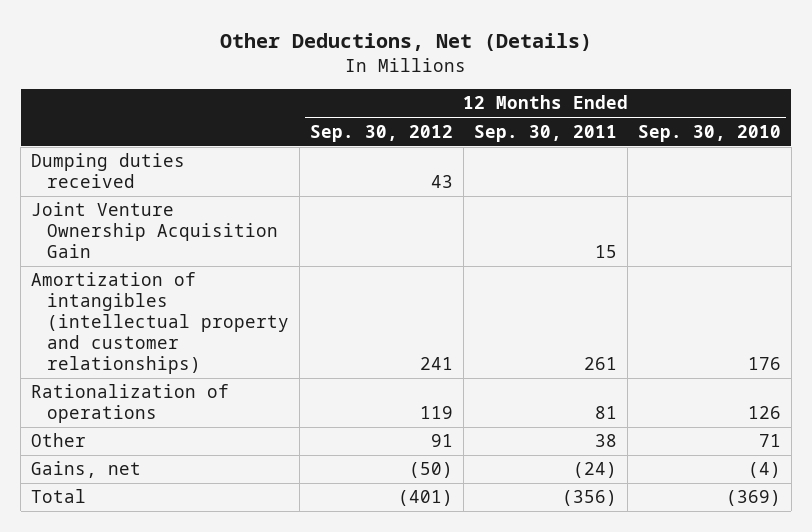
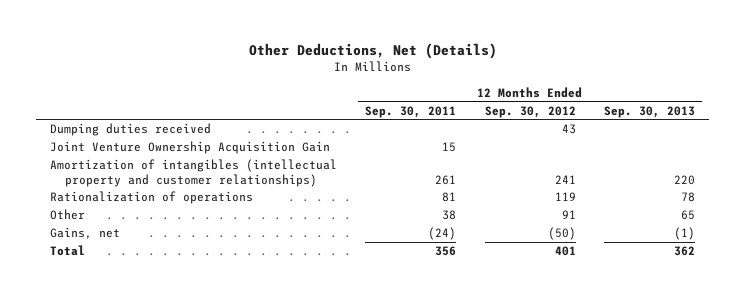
[638,124,782,142] Sep. 30, 2010 -> none
none -> [603,105,695,118] Sep. 30, 2013
[398,490,454,507] (401) -> [554,246,576,257] 401
[562,490,618,507] (356) -> [435,246,457,257] 356

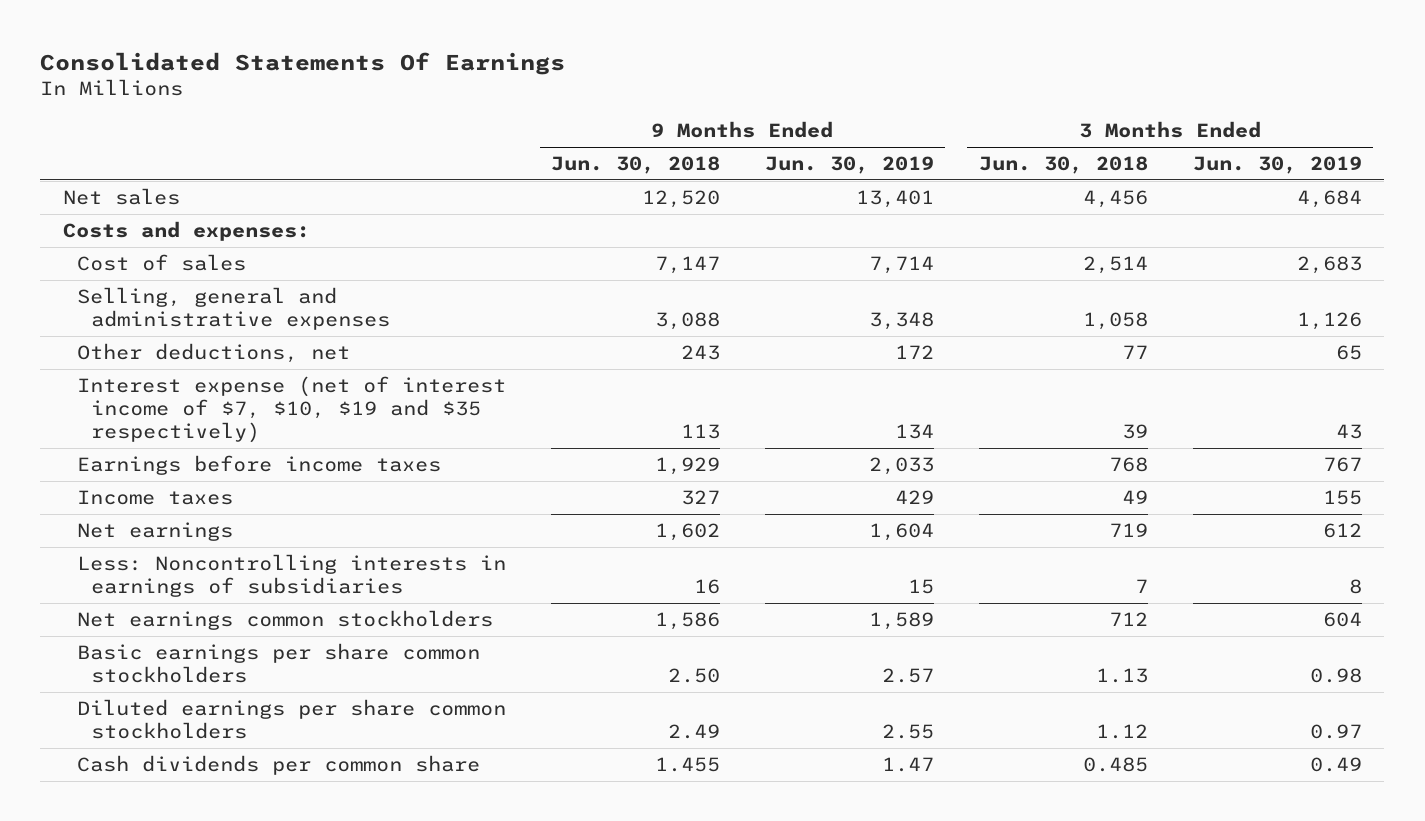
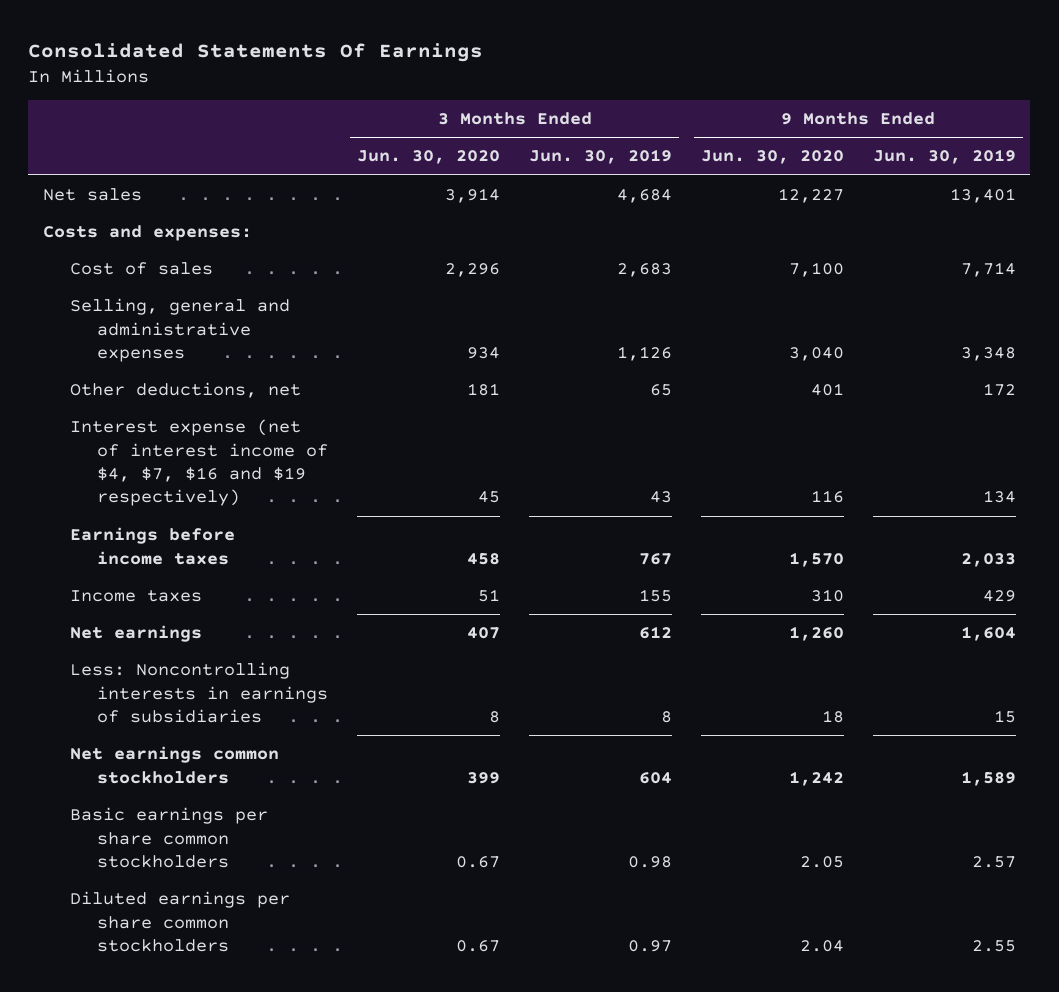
[550,156,720,175] Jun. 30, 2018 -> none
[978,156,1148,175] Jun. 30, 2018 -> none
none -> [357,150,501,165] Jun. 30, 2020
none -> [700,150,844,165] Jun. 30, 2020
[76,376,506,443] Interest expense (net of interest income of $7, $10, $19 and $35 respectively) -> [69,419,329,507] Interest expense (net of interest income of $4, $7, $16 and $19 respectively)
[76,755,480,776] Cash dividends per common share -> none

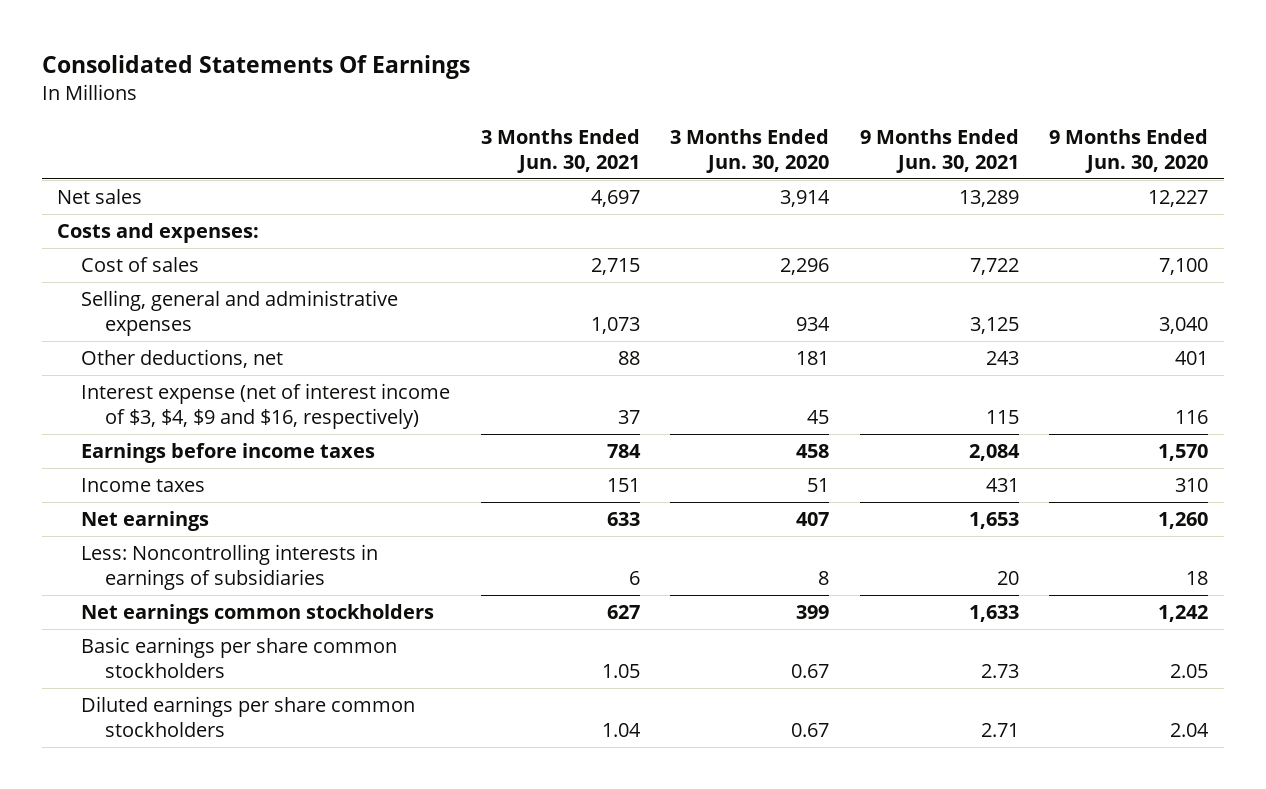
[529,149,673,165] Jun. 30, 2019 -> none
[872,149,1016,165] Jun. 30, 2019 -> none
none -> [480,129,640,174] 3 Months Ended Jun. 30, 2021
none -> [859,129,1019,174] 9 Months Ended Jun. 30, 2021
[69,419,329,507] Interest expense (net of interest income of $4, $7, $16 and $19 respectively) -> [81,383,451,429] Interest expense (net of interest income of $3, $4, $9 and $16, respectively)

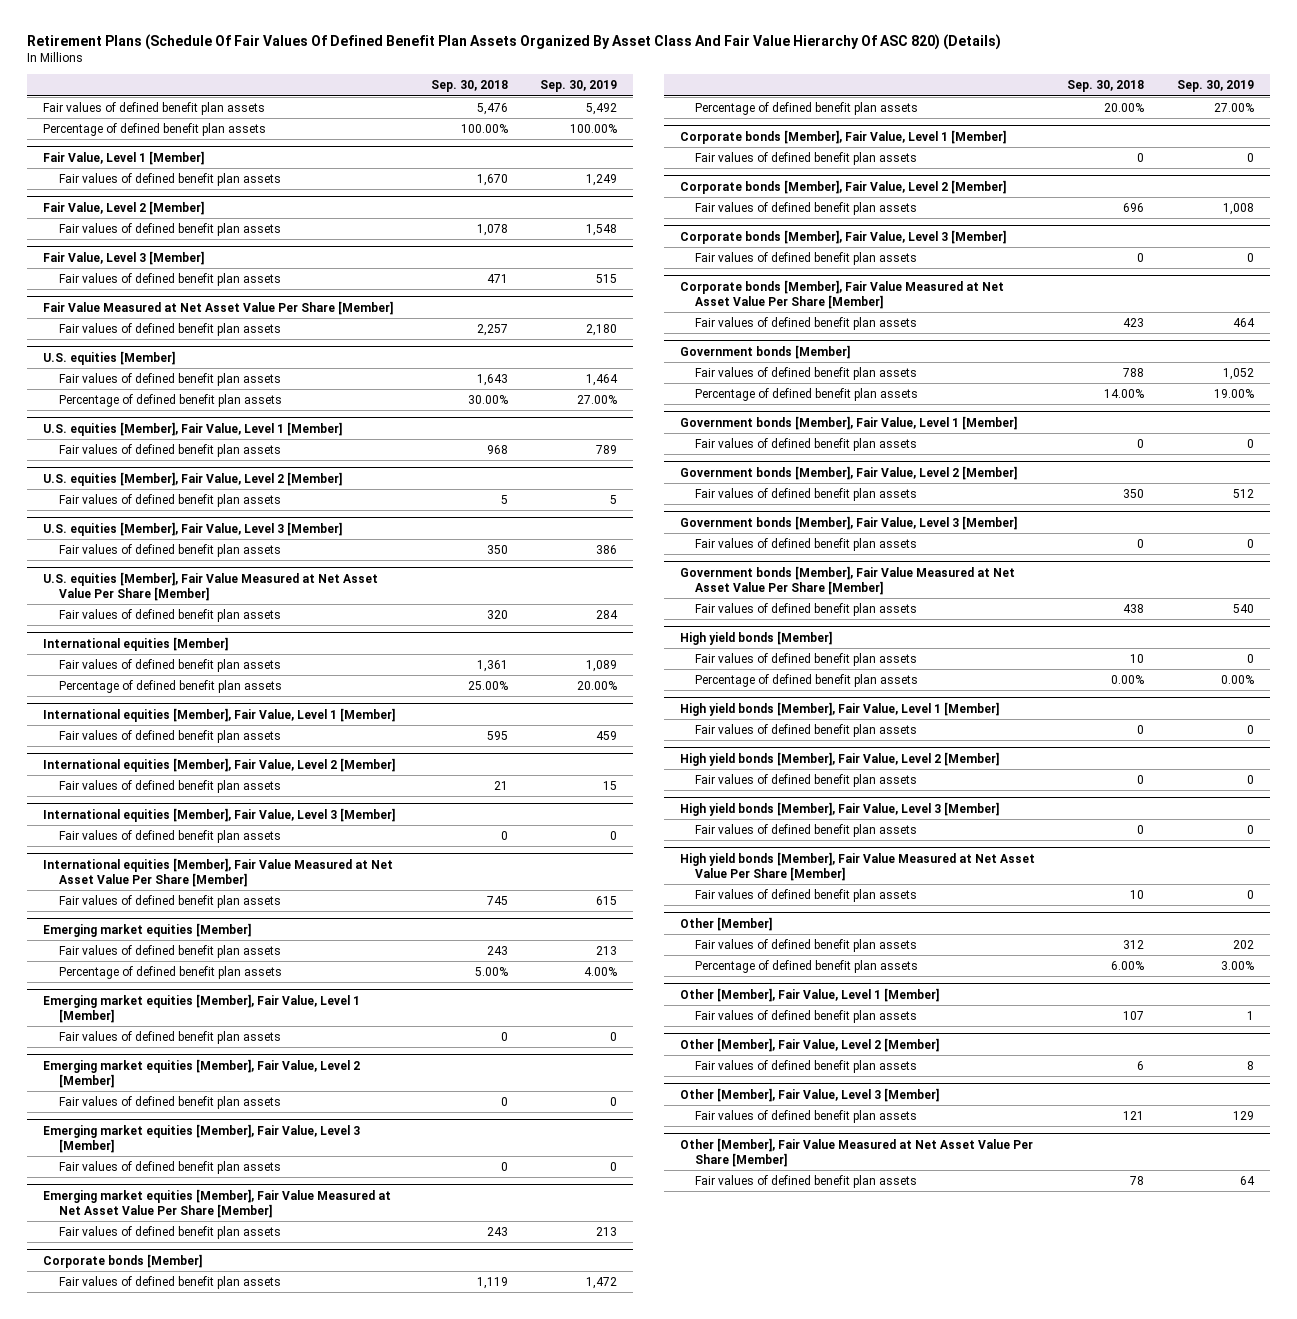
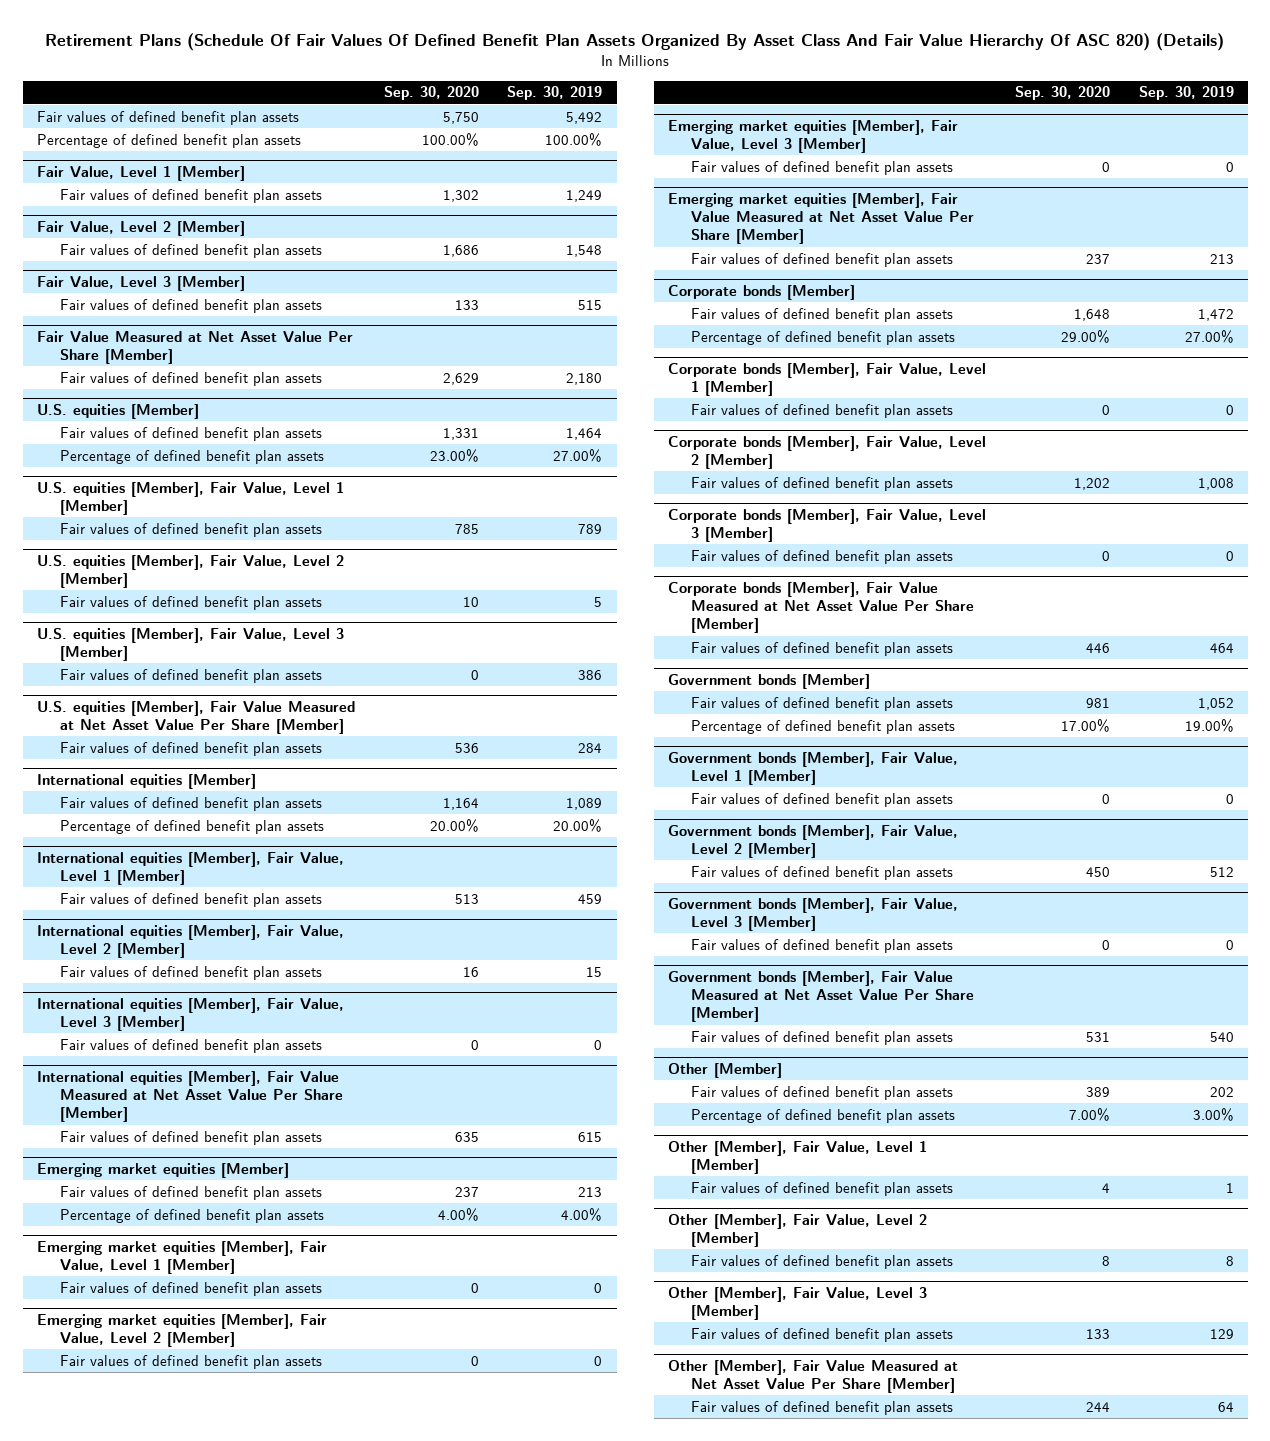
[430,80,508,93] Sep. 30, 2018 -> none
none -> [383,86,479,101] Sep. 30, 2020
[679,630,832,645] High yield bonds [Member] -> none
[695,652,918,666] Fair values of defined benefit plan assets -> none
[695,673,919,687] Percentage of defined benefit plan assets -> none
[679,701,999,716] High yield bonds [Member], Fair Value, Level 1 [Member] -> none
[695,723,918,737] Fair values of defined benefit plan assets -> none
[679,751,999,766] High yield bonds [Member], Fair Value, Level 2 [Member] -> none
[695,773,918,787] Fair values of defined benefit plan assets -> none
[679,801,999,816] High yield bonds [Member], Fair Value, Level 3 [Member] -> none
[695,823,918,837] Fair values of defined benefit plan assets -> none
[679,851,1035,881] High yield bonds [Member], Fair Value Measured at Net Asset Value Per Share [Member] -> none
[695,888,918,902] Fair values of defined benefit plan assets -> none

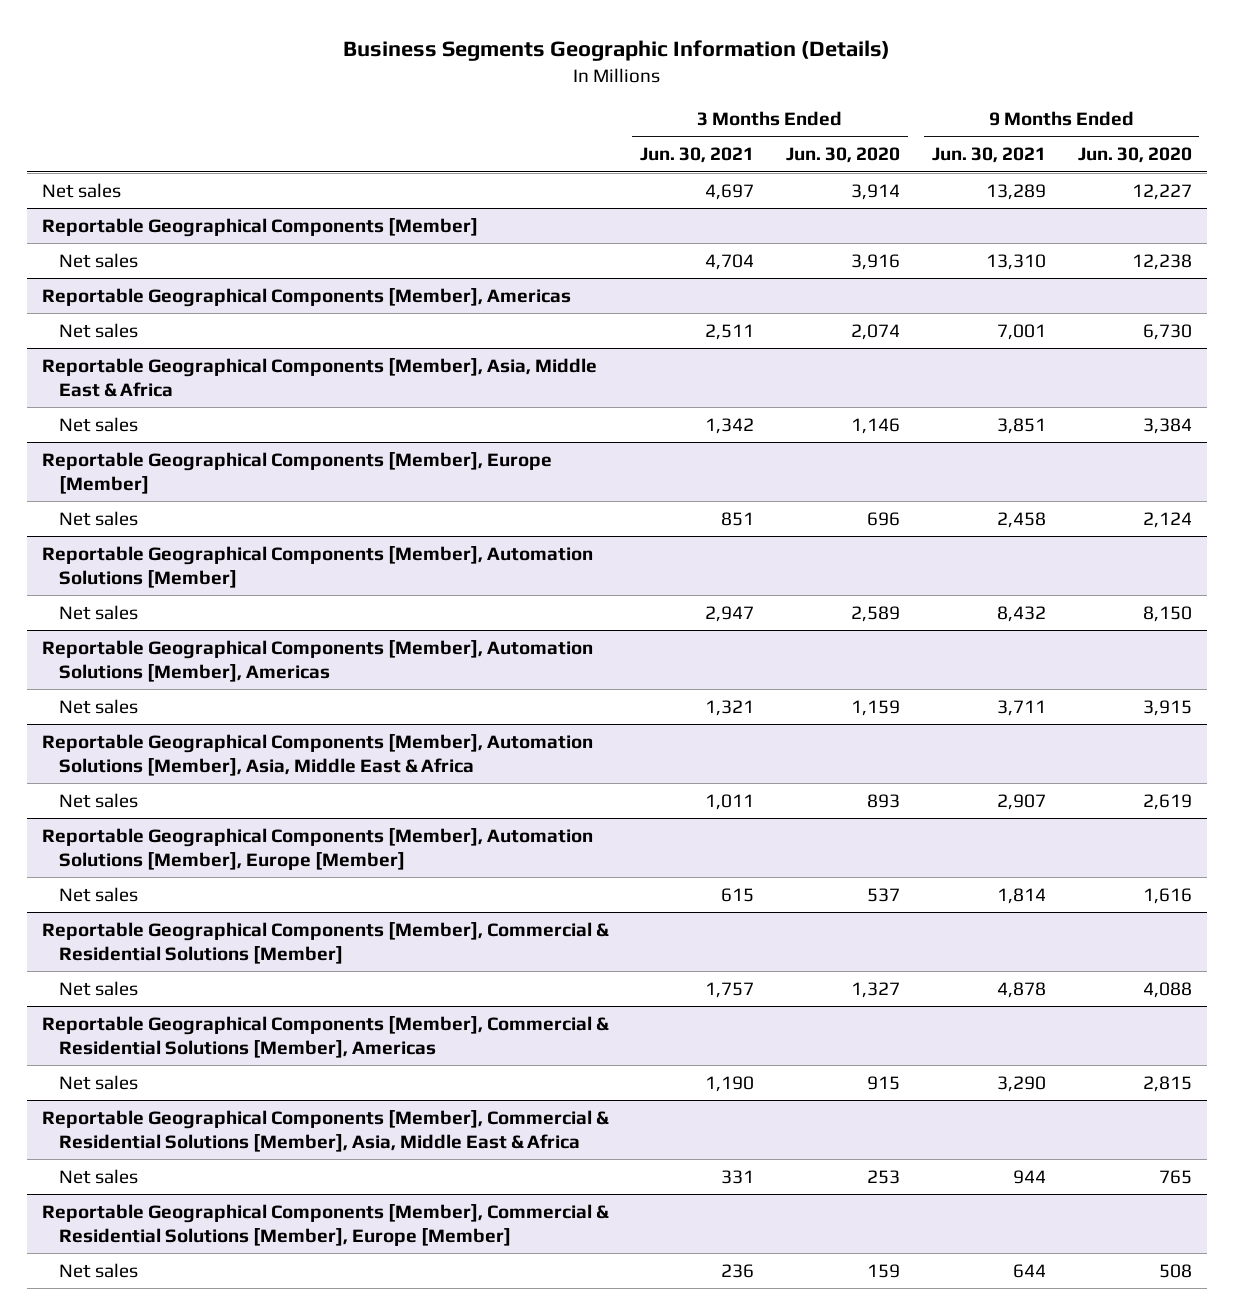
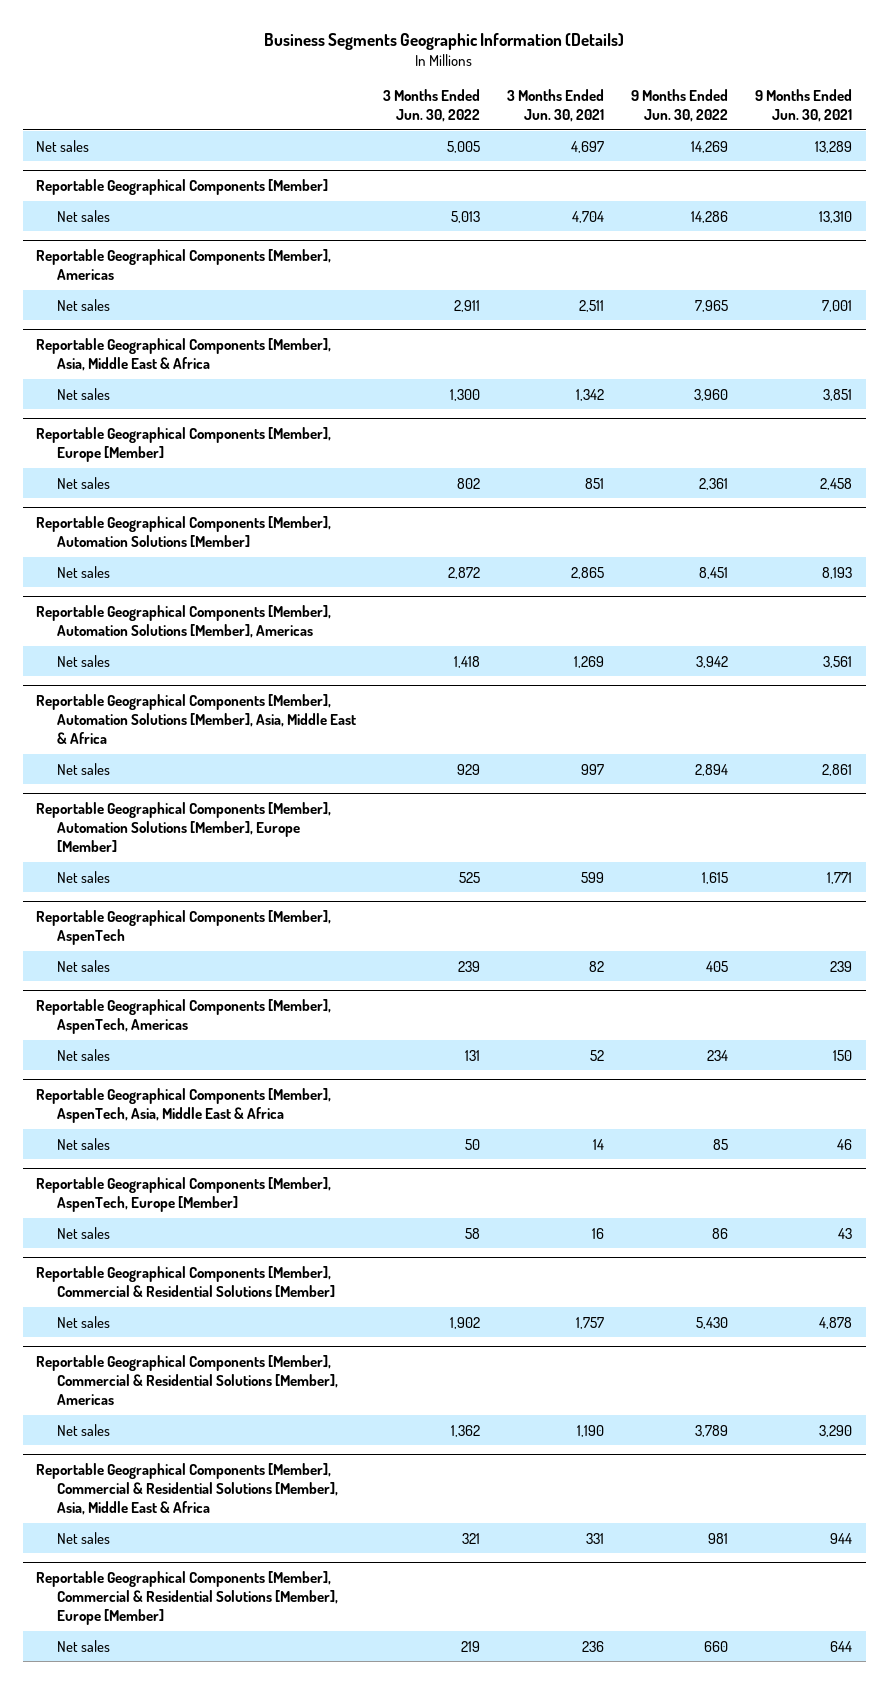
[785,147,900,164] Jun. 30, 2020 -> none
[1077,147,1192,164] Jun. 30, 2020 -> none
none -> [383,88,481,122] 3 Months Ended Jun. 30, 2022
none -> [631,88,729,122] 9 Months Ended Jun. 30, 2022
[705,605,755,622] 2,947 -> [571,566,605,579] 2,865
[996,605,1046,622] 8,432 -> [822,566,853,579] 8,193
[705,699,755,716] 1,321 -> [574,655,605,668] 1,269
[996,699,1046,716] 3,711 -> [823,655,853,668] 3,561
[705,793,755,810] 1,011 -> [581,763,605,775] 997
[996,793,1046,810] 2,907 -> [822,763,853,776] 2,861
[721,887,755,902] 615 -> [581,871,605,883] 599
[996,887,1046,904] 1,814 -> [827,871,853,884] 1,771
none -> [36,910,332,946] Reportable Geographical Components [Member], AspenTech
none -> [57,959,111,972] Net sales
none -> [36,999,332,1035] Reportable Geographical Components [Member], AspenTech, Americas
none -> [57,1048,111,1061] Net sales
none -> [36,1088,332,1124] Reportable Geographical Components [Member], AspenTech, Asia, Middle East & Africa
none -> [57,1137,111,1150] Net sales
none -> [36,1177,332,1213] Reportable Geographical Components [Member], AspenTech, Europe [Member]
none -> [57,1226,111,1239] Net sales

